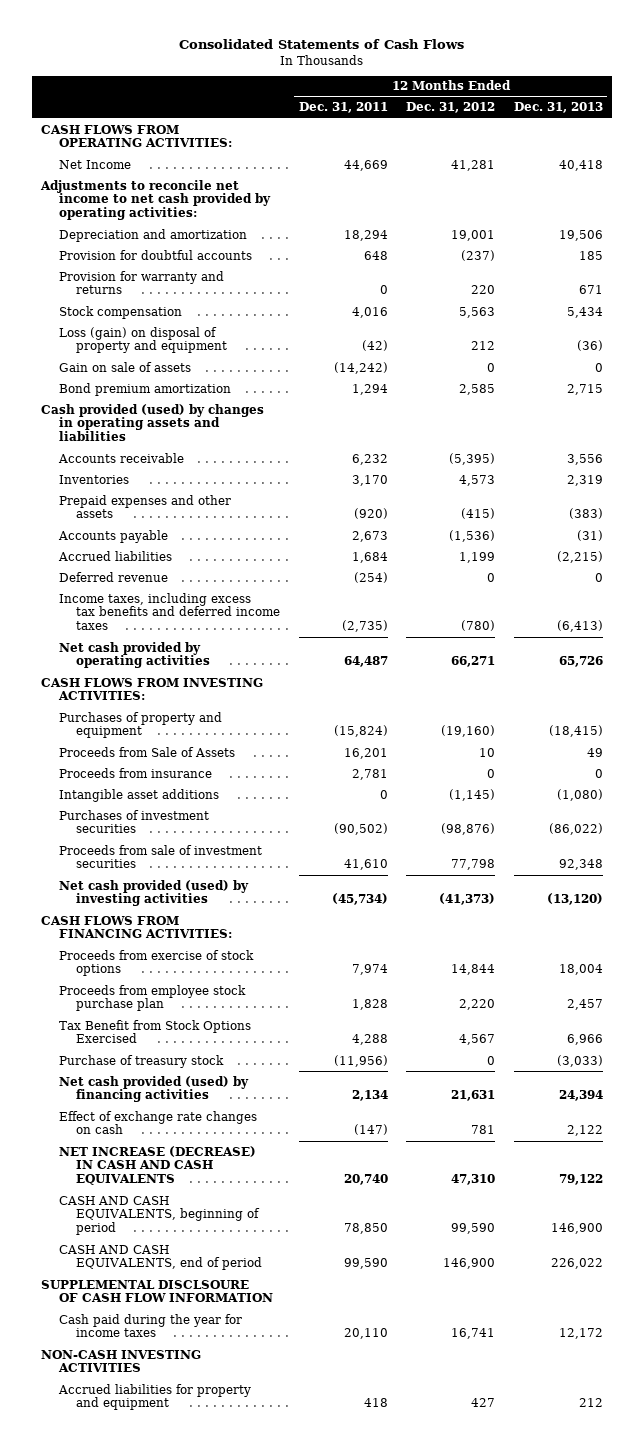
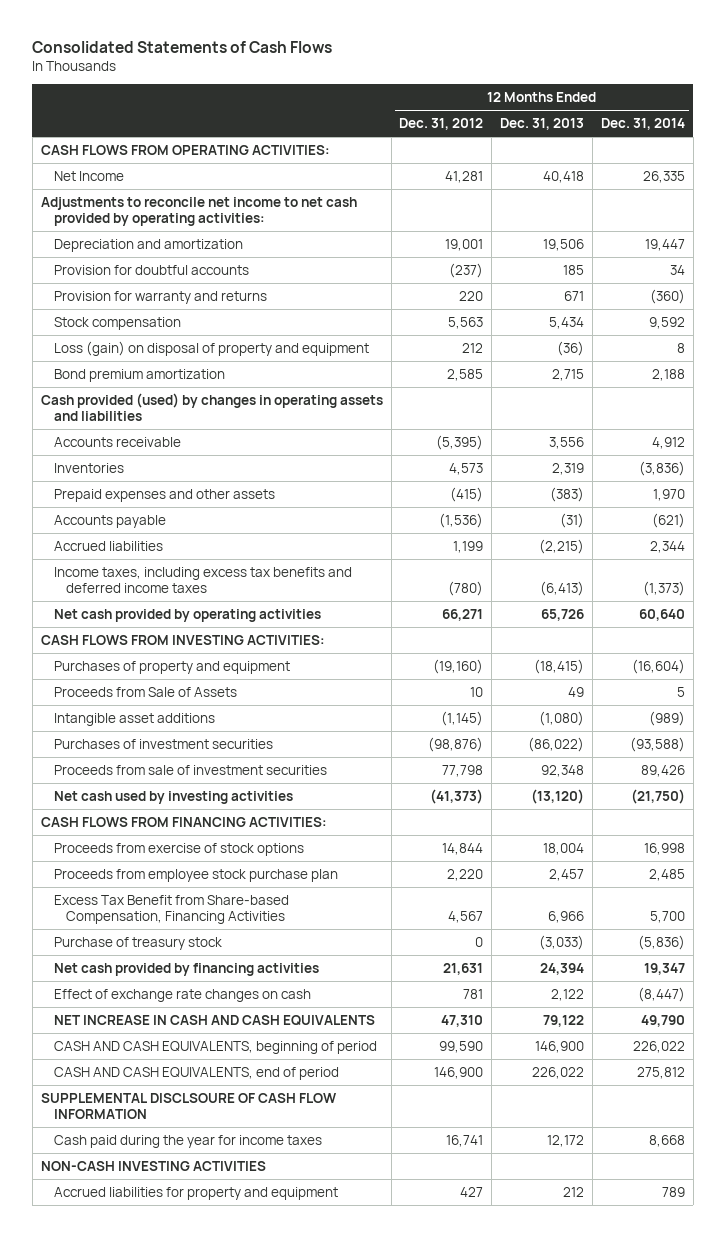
[298,102,388,114] Dec. 31, 2011 -> none
none -> [600,118,685,131] Dec. 31, 2014
[58,361,191,372] Gain on sale of assets -> none
[58,571,168,582] Deferred revenue -> none
[58,767,212,778] Proceeds from insurance -> none
[58,879,249,907] Net cash provided (used) by investing activities -> [53,790,293,804] Net cash used by investing activities
[58,1019,251,1044] Tax Benefit from Stock Options Exercised -> [53,894,289,924] Excess Tax Benefit from Share-based Compensation, Financing Activities
[58,1075,249,1103] Net cash provided (used) by financing activities -> [53,962,319,976] Net cash provided by financing activities
[58,1145,256,1186] NET INCREASE (DECREASE) IN CASH AND CASH EQUIVALENTS -> [53,1014,375,1026] NET INCREASE IN CASH AND CASH EQUIVALENTS

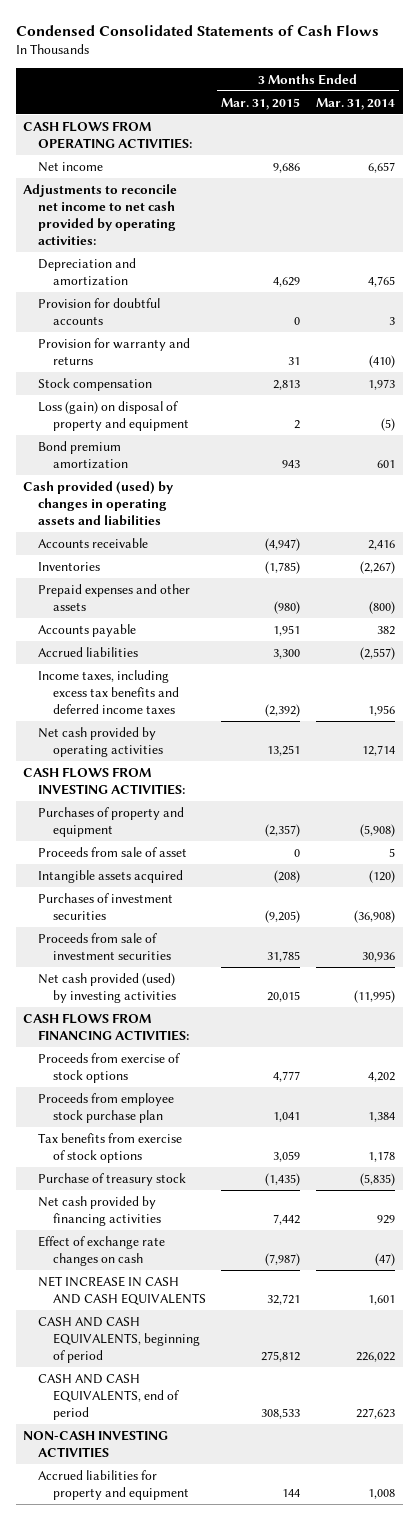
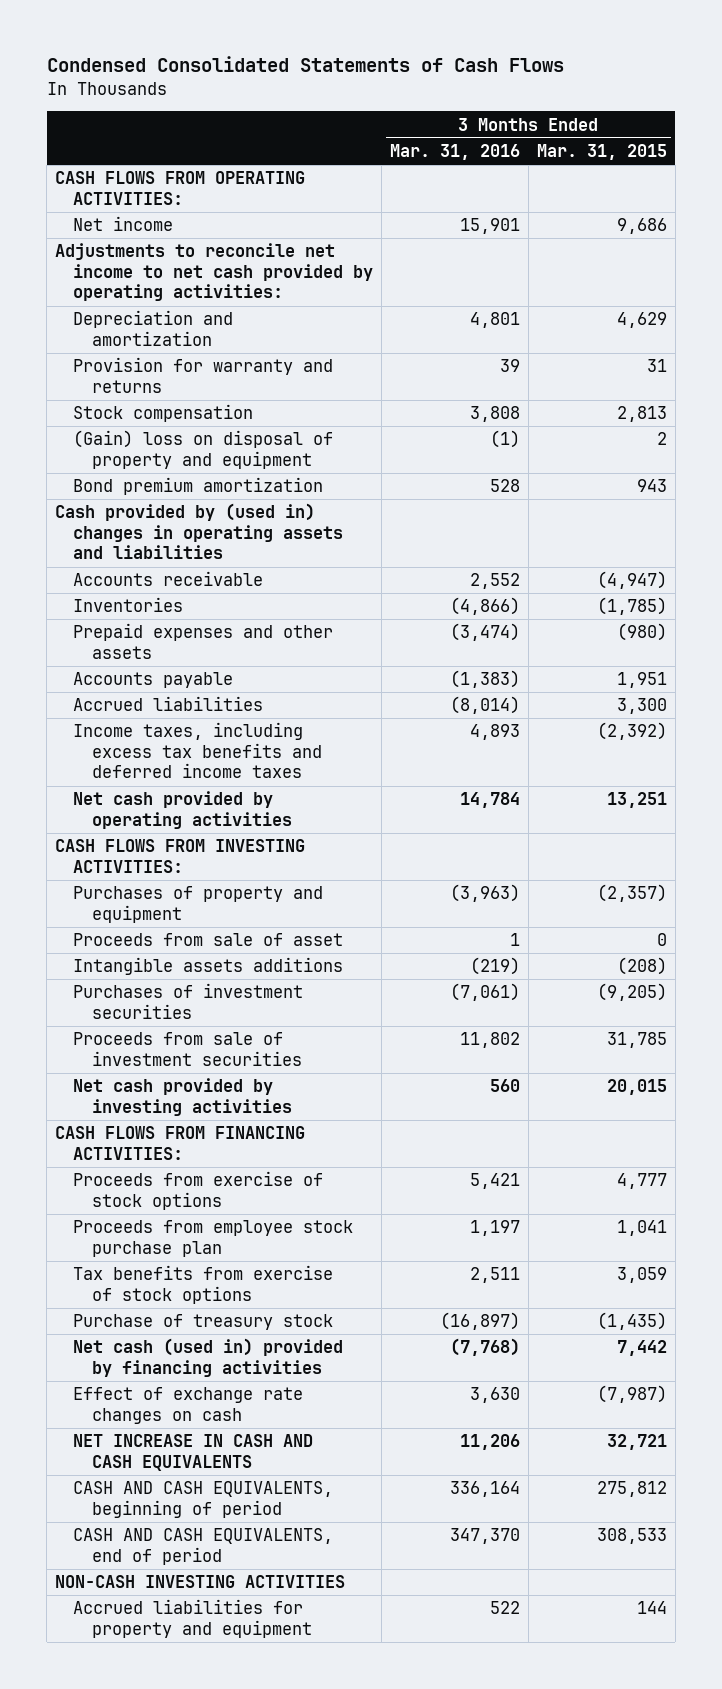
[315,97,395,110] Mar. 31, 2014 -> none
none -> [389,144,520,161] Mar. 31, 2016
[37,297,160,325] Provision for doubtful accounts -> none
[37,400,189,431] Loss (gain) on disposal of property and equipment -> [73,430,334,469] (Gain) loss on disposal of property and equipment
[23,480,174,526] Cash provided (used) by changes in operating assets and liabilities -> [54,503,344,560] Cash provided by (used in) changes in operating assets and liabilities
[37,869,183,883] Intangible assets acquired -> [73,957,344,976] Intangible assets additions
[37,972,176,1003] Net cash provided (used) by investing activities -> [73,1078,292,1116] Net cash provided by investing activities
[37,1195,161,1226] Net cash provided by financing activities -> [73,1338,344,1377] Net cash (used in) provided by financing activities

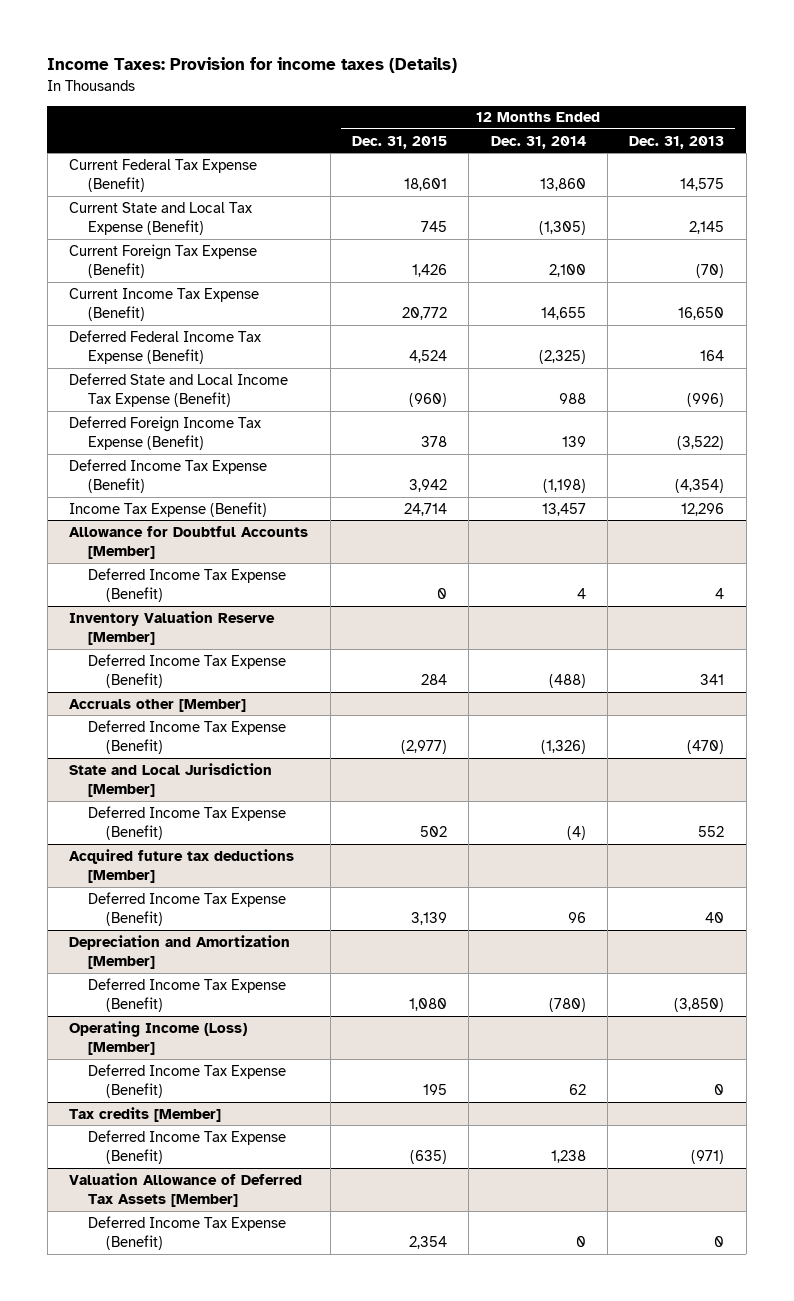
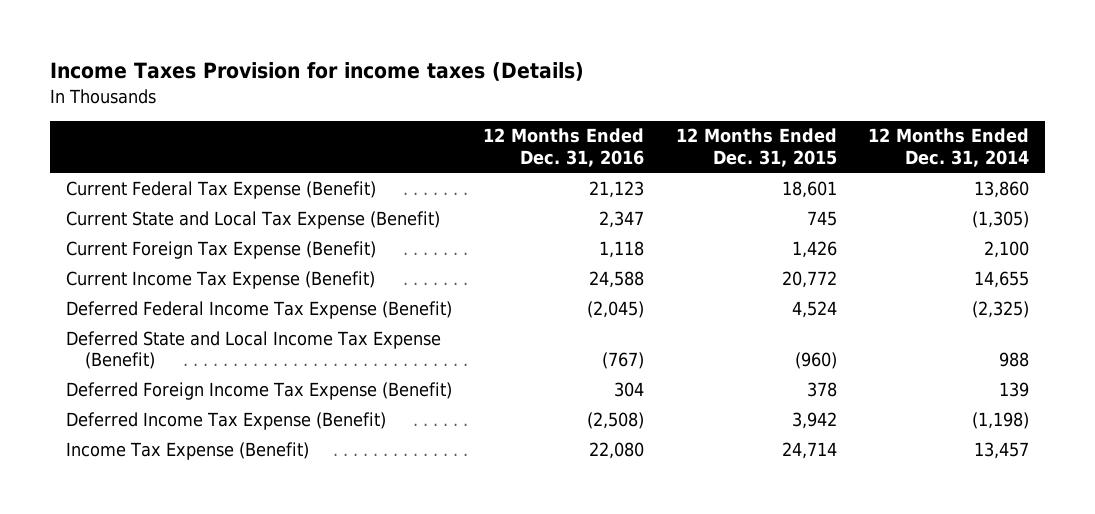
[47,57,458,74] Income Taxes: Provision for income taxes (Details) -> [50,62,585,82] Income Taxes Provision for income taxes (Details)
[629,135,725,149] Dec. 31, 2013 -> none
none -> [483,128,645,167] 12 Months Ended Dec. 31, 2016
[69,525,309,560] Allowance for Doubtful Accounts [Member] -> none
[87,567,286,603] Deferred Income Tax Expense (Benefit) -> none
[69,610,276,646] Inventory Valuation Reserve [Member] -> none
[87,653,286,689] Deferred Income Tax Expense (Benefit) -> none
[69,698,247,712] Accruals other [Member] -> none
[87,719,286,755] Deferred Income Tax Expense (Benefit) -> none
[69,762,273,798] State and Local Jurisdiction [Member] -> none
[87,805,286,841] Deferred Income Tax Expense (Benefit) -> none
[69,848,295,884] Acquired future tax deductions [Member] -> none
[87,891,286,927] Deferred Income Tax Expense (Benefit) -> none
[69,934,291,970] Depreciation and Amortization [Member] -> none
[87,977,286,1013] Deferred Income Tax Expense (Benefit) -> none
[69,1020,248,1056] Operating Income (Loss) [Member] -> none
[87,1063,286,1099] Deferred Income Tax Expense (Benefit) -> none
[69,1106,222,1122] Tax credits [Member] -> none
[87,1129,286,1165] Deferred Income Tax Expense (Benefit) -> none
[69,1172,303,1208] Valuation Allowance of Deferred Tax Assets [Member] -> none
[87,1215,286,1251] Deferred Income Tax Expense (Benefit) -> none

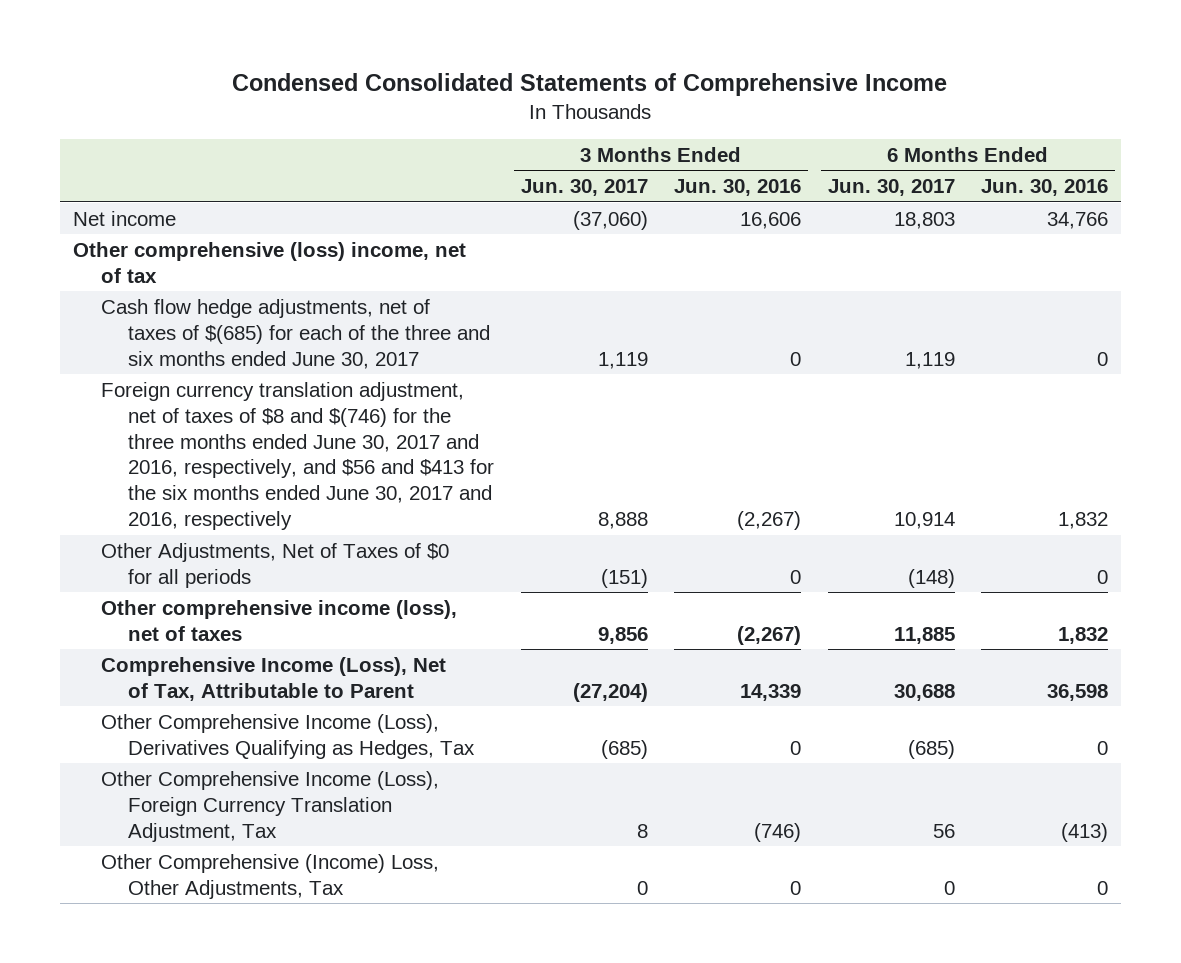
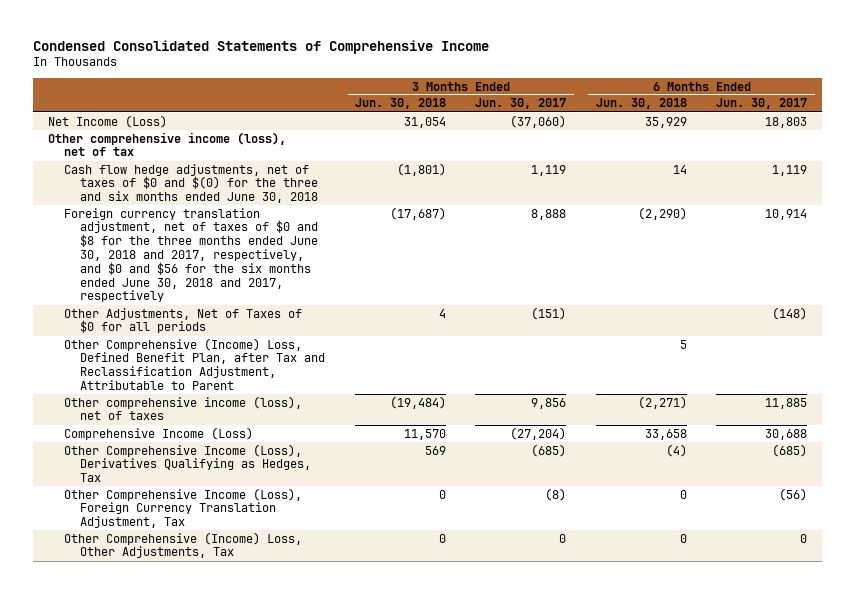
[674,179,802,197] Jun. 30, 2016 -> none
[980,179,1108,197] Jun. 30, 2016 -> none
none -> [354,98,446,110] Jun. 30, 2018
none -> [595,98,687,110] Jun. 30, 2018
[72,210,176,226] Net income -> [47,114,167,128] Net Income (Loss)
[72,241,466,283] Other comprehensive (loss) income, net of tax -> [47,131,286,157] Other comprehensive income (loss), net of tax
[100,298,491,369] Cash flow hedge adjustments, net of taxes of $(685) for each of the three and six months ended June 30, 2017 -> [63,163,319,204] Cash flow hedge adjustments, net of taxes of $0 and $(0) for the three and six months ended June 30, 2018
[100,381,495,531] Foreign currency translation adjustment, net of taxes of $8 and $(746) for the three months ended June 30, 2017 and 2016, respectively, and $56 and $413 for the six months ended June 30, 2017 and 2016, respectively -> [63,207,319,303] Foreign currency translation adjustment, net of taxes of $0 and $8 for the three months ended June 30, 2018 and 2017, respectively, and $0 and $56 for the six months ended June 30, 2018 and 2017, respectively
none -> [63,337,326,391] Other Comprehensive (Income) Loss, Defined Benefit Plan, after Tax and Reclassification Adjustment, Attributable to Parent
[100,656,446,701] Comprehensive Income (Loss), Net of Tax, Attributable to Parent -> [63,426,253,440] Comprehensive Income (Loss)
[636,823,648,838] 8 -> [545,487,567,501] (8)
[932,823,955,838] 56 -> [779,487,808,501] (56)

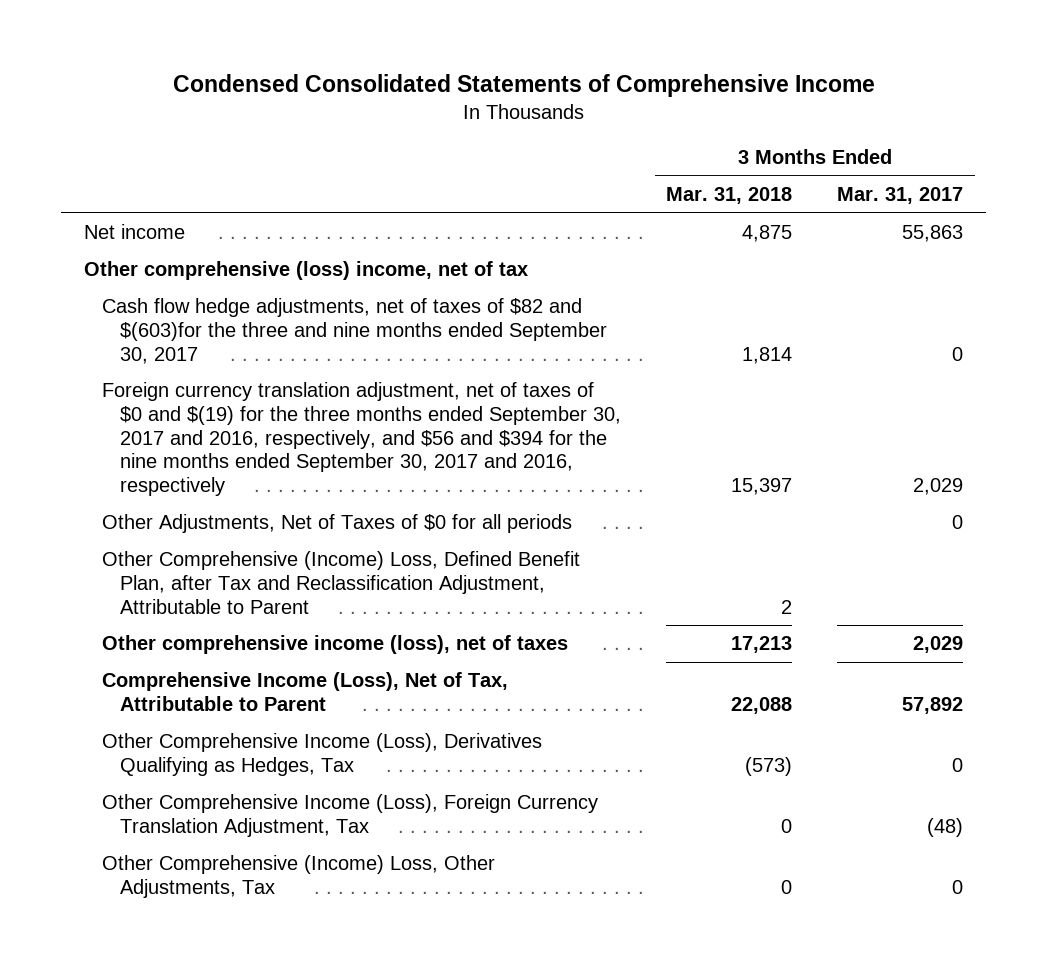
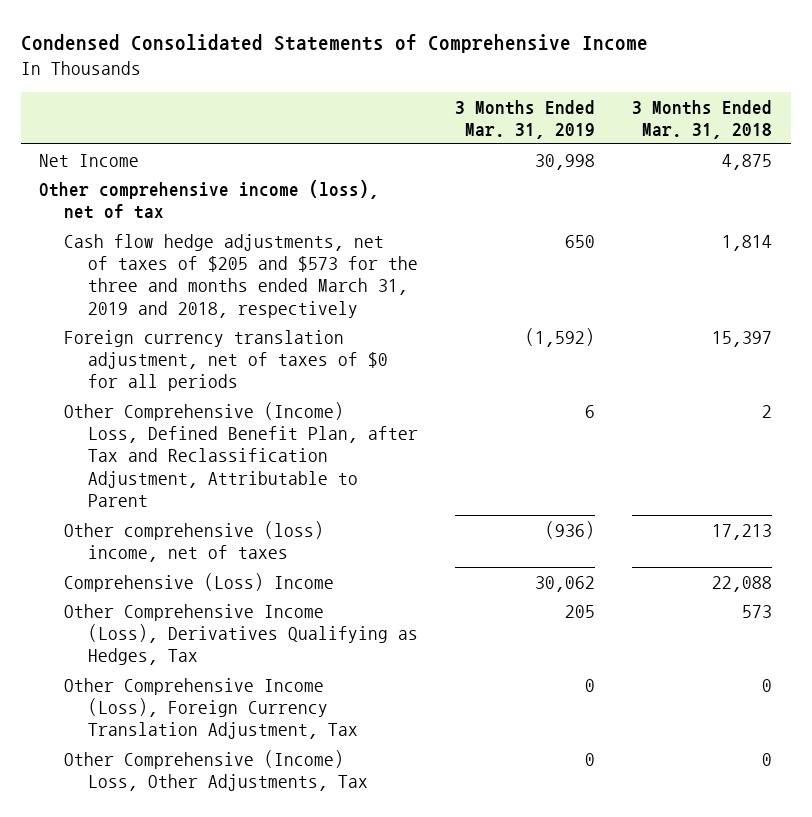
[837,187,964,205] Mar. 31, 2017 -> none
none -> [455,99,596,140] 3 Months Ended Mar. 31, 2019
[102,514,573,534] Other Adjustments, Net of Taxes of $0 for all periods -> none
[83,224,185,240] Net income -> [39,153,140,167] Net Income
[83,261,528,281] Other comprehensive (loss) income, net of tax -> [39,179,380,219] Other comprehensive income (loss), net of tax
[102,298,608,364] Cash flow hedge adjustments, net of taxes of $82 and $(603)for the three and nine months ended September 30, 2017 -> [63,233,419,318] Cash flow hedge adjustments, net of taxes of $205 and $573 for the three and months ended March 31, 2019 and 2018, respectively
[102,382,622,497] Foreign currency translation adjustment, net of taxes of $0 and $(19) for the three months ended September 30, 2017 and 2016, respectively, and $56 and $394 for the nine months ended September 30, 2017 and 2016, respectively -> [63,329,389,392] Foreign currency translation adjustment, net of taxes of $0 for all periods
[102,635,569,655] Other comprehensive income (loss), net of taxes -> [63,520,324,562] Other comprehensive (loss) income, net of taxes
[102,672,509,711] Comprehensive Income (Loss), Net of Tax, Attributable to Parent -> [63,572,334,592] Comprehensive (Loss) Income
[745,756,793,776] (573) -> [742,604,773,618] 573

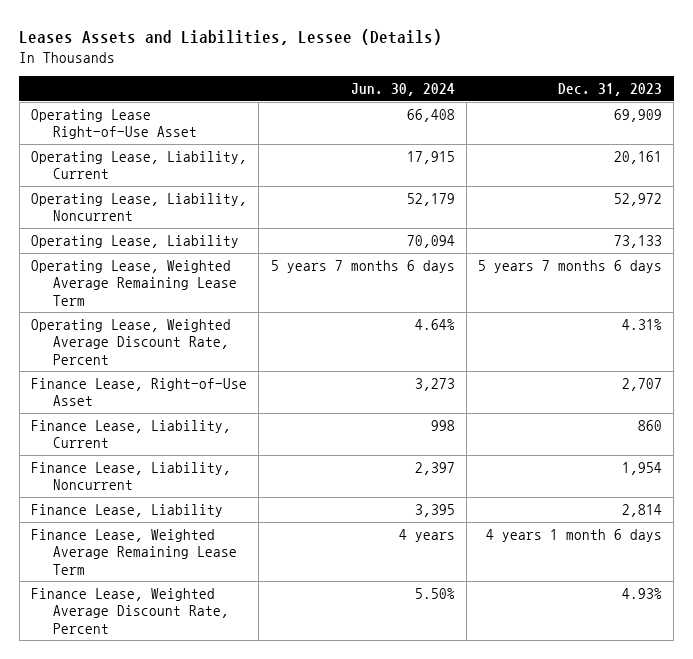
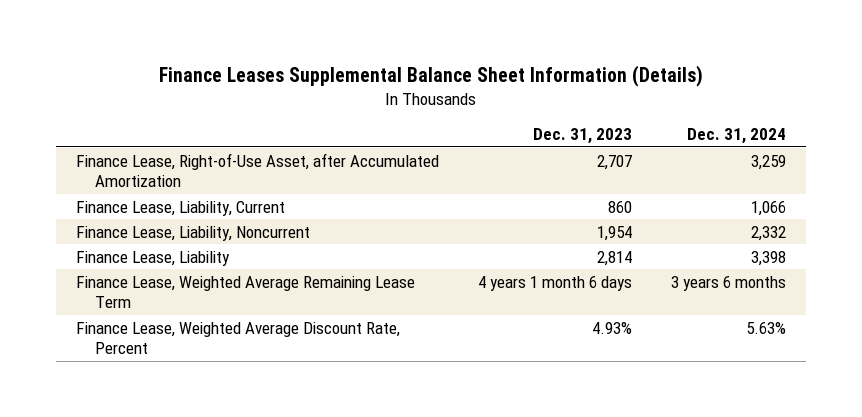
[19,28,443,45] Leases Assets and Liabilities, Lessee (Details) -> [158,65,703,88] Finance Leases Supplemental Balance Sheet Information (Details)
[350,83,455,97] Jun. 30, 2024 -> none
none -> [686,128,786,145] Dec. 31, 2024
[31,108,198,140] Operating Lease Right-of-Use Asset -> none
[31,150,248,180] Operating Lease, Liability, Current -> none
[31,192,248,222] Operating Lease, Liability, Noncurrent -> none
[31,234,240,248] Operating Lease, Liability -> none
[31,259,238,306] Operating Lease, Weighted Average Remaining Lease Term -> none
[31,318,232,365] Operating Lease, Weighted Average Discount Rate, Percent -> none
[31,377,248,407] Finance Lease, Right-of-Use Asset -> [75,152,439,188] Finance Lease, Right-of-Use Asset, after Accumulated Amortization

